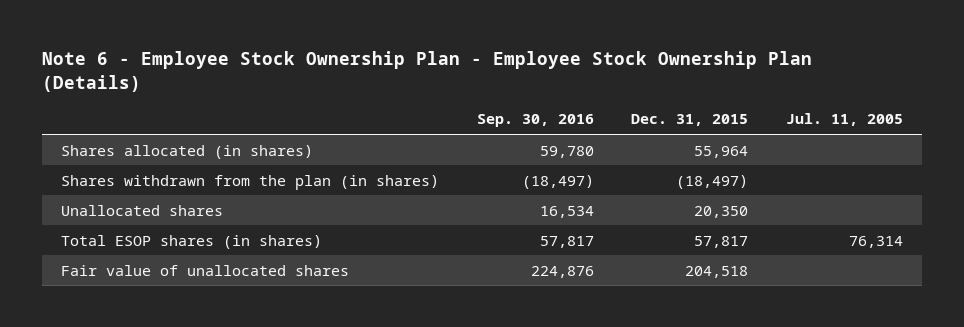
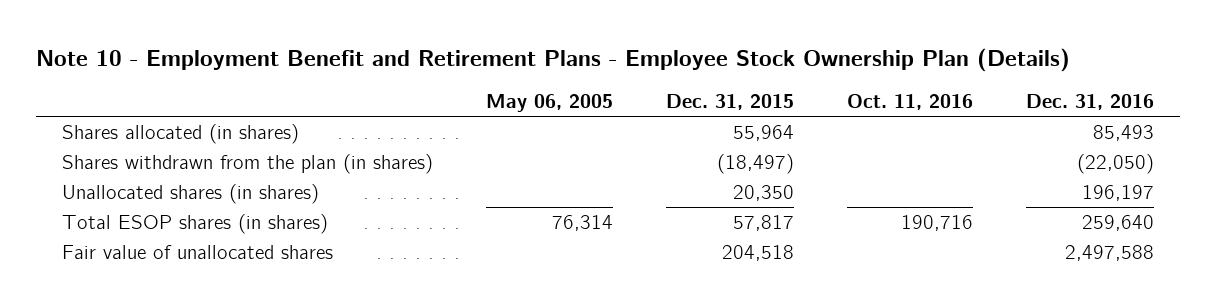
[42,51,813,92] Note 6 - Employee Stock Ownership Plan - Employee Stock Ownership Plan (Details) -> [35,48,1070,73] Note 10 - Employment Benefit and Retirement Plans - Employee Stock Ownership Plan (Details)
[476,114,594,128] Sep. 30, 2016 -> none
[785,113,903,127] Jul. 11, 2005 -> none
none -> [486,94,614,113] May 06, 2005
none -> [846,94,973,111] Oct. 11, 2016
none -> [1025,94,1154,111] Dec. 31, 2016
[60,204,223,216] Unallocated shares -> [62,183,320,204] Unallocated shares (in shares)

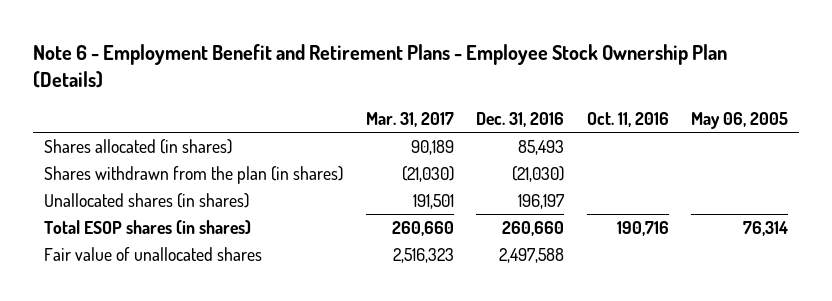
[35,48,1070,73] Note 10 - Employment Benefit and Retirement Plans - Employee Stock Ownership Plan (Details) -> [33,44,728,89] Note 6 - Employment Benefit and Retirement Plans - Employee Stock Ownership Plan (Details)
[666,94,795,111] Dec. 31, 2015 -> none
none -> [365,111,454,127] Mar. 31, 2017
[1076,153,1154,174] (22,050) -> [512,166,565,183] (21,030)
[1081,214,1154,231] 259,640 -> [502,221,565,237] 260,660

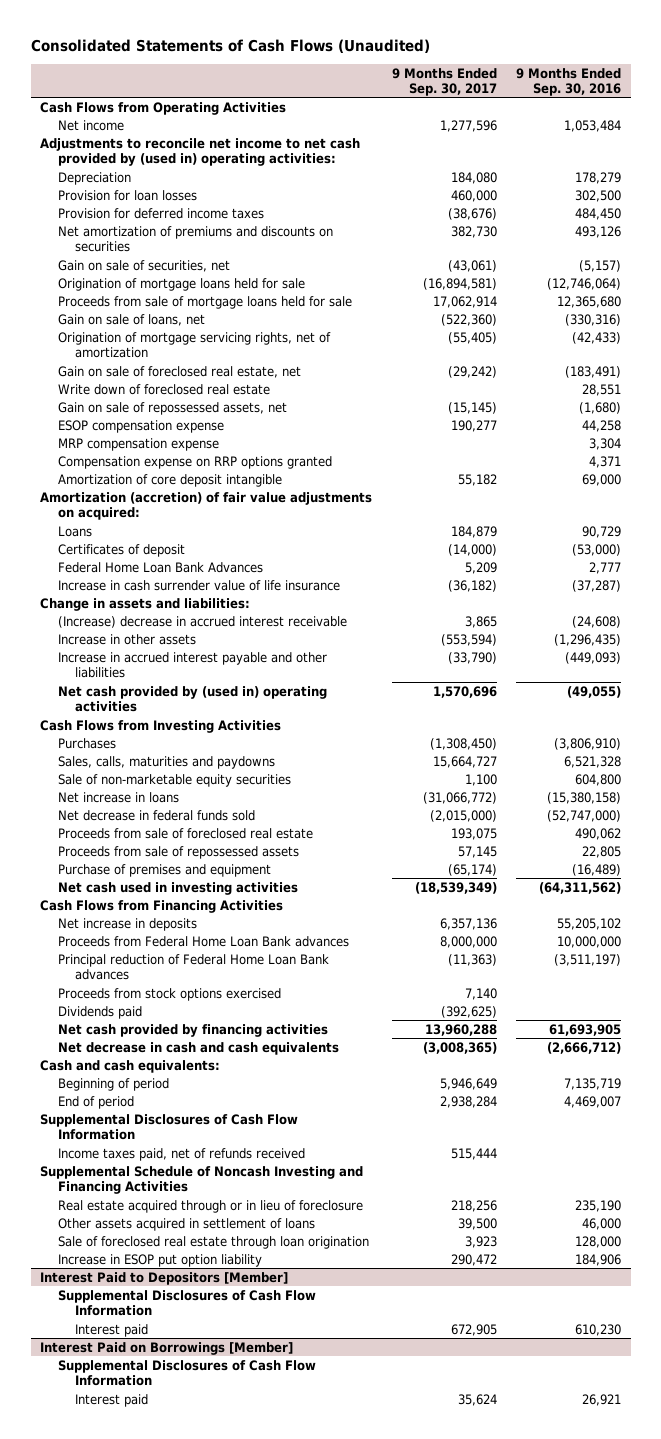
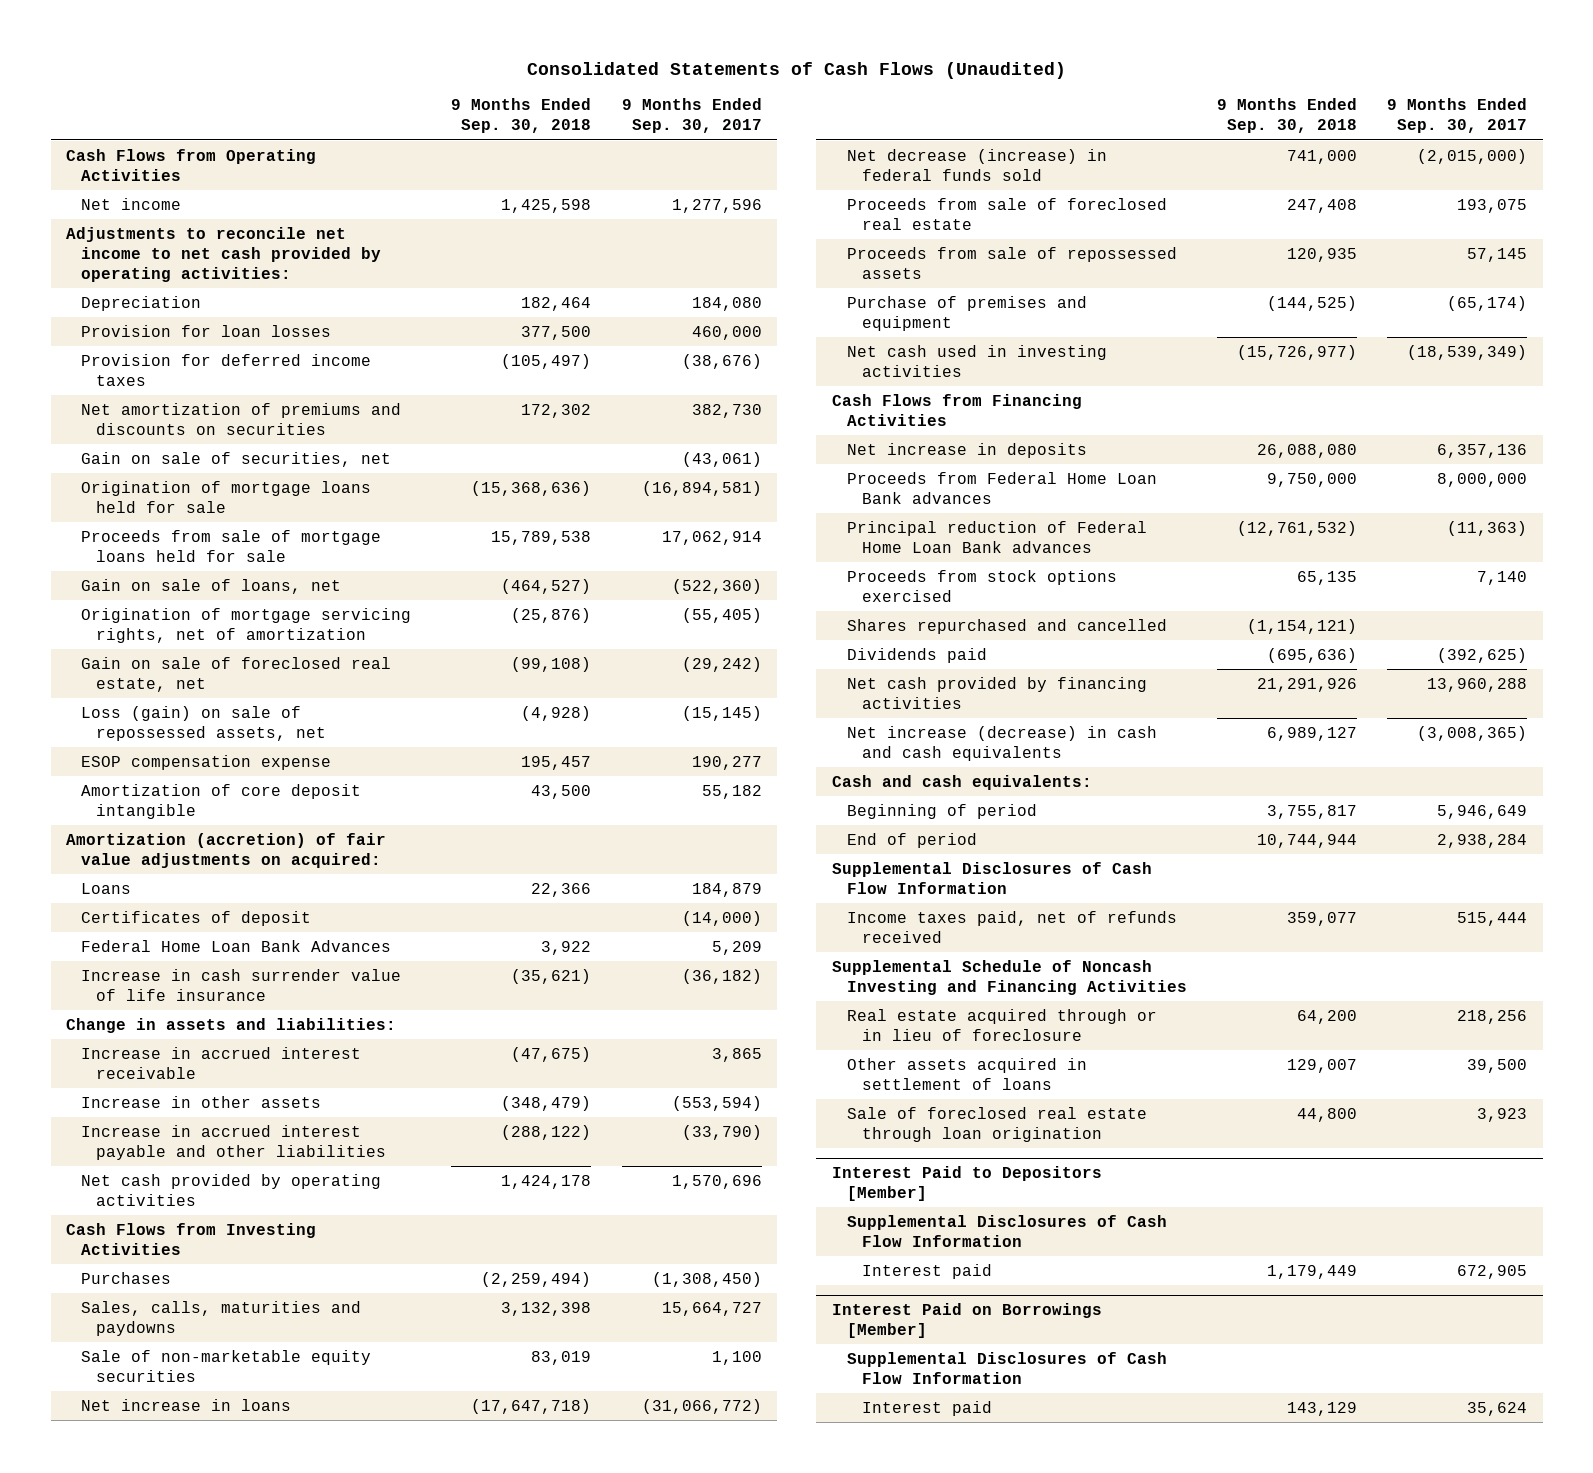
[515,67,621,96] 9 Months Ended Sep. 30, 2016 -> none
none -> [451,98,592,134] 9 Months Ended Sep. 30, 2018
[40,137,361,167] Adjustments to reconcile net income to net cash provided by (used in) operating activities: -> [65,226,381,282] Adjustments to reconcile net income to net cash provided by operating activities:
[57,383,270,395] Write down of foreclosed real estate -> none
[57,401,287,415] Gain on sale of repossessed assets, net -> [80,705,326,741] Loss (gain) on sale of repossessed assets, net
[57,437,219,451] MRP compensation expense -> none
[57,455,332,469] Compensation expense on RRP options granted -> none
[57,615,347,628] (Increase) decrease in accrued interest receivable -> [80,1046,361,1079] Increase in accrued interest receivable
[57,685,327,713] Net cash provided by (used in) operating activities -> [80,1173,381,1206] Net cash provided by operating activities
[57,809,255,821] Net decrease in federal funds sold -> [846,148,1107,181] Net decrease (increase) in federal funds sold
none -> [846,618,1167,634] Shares repurchased and cancelled
[57,1041,339,1055] Net decrease in cash and cash equivalents -> [846,725,1157,761] Net increase (decrease) in cash and cash equivalents
[57,1253,262,1267] Increase in ESOP put option liability -> none

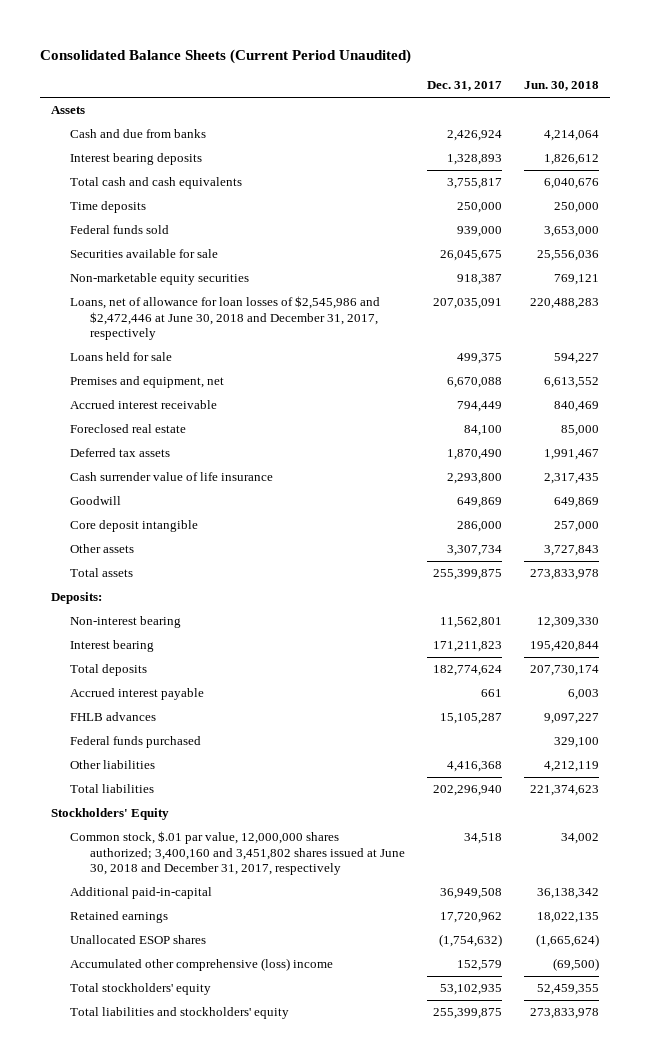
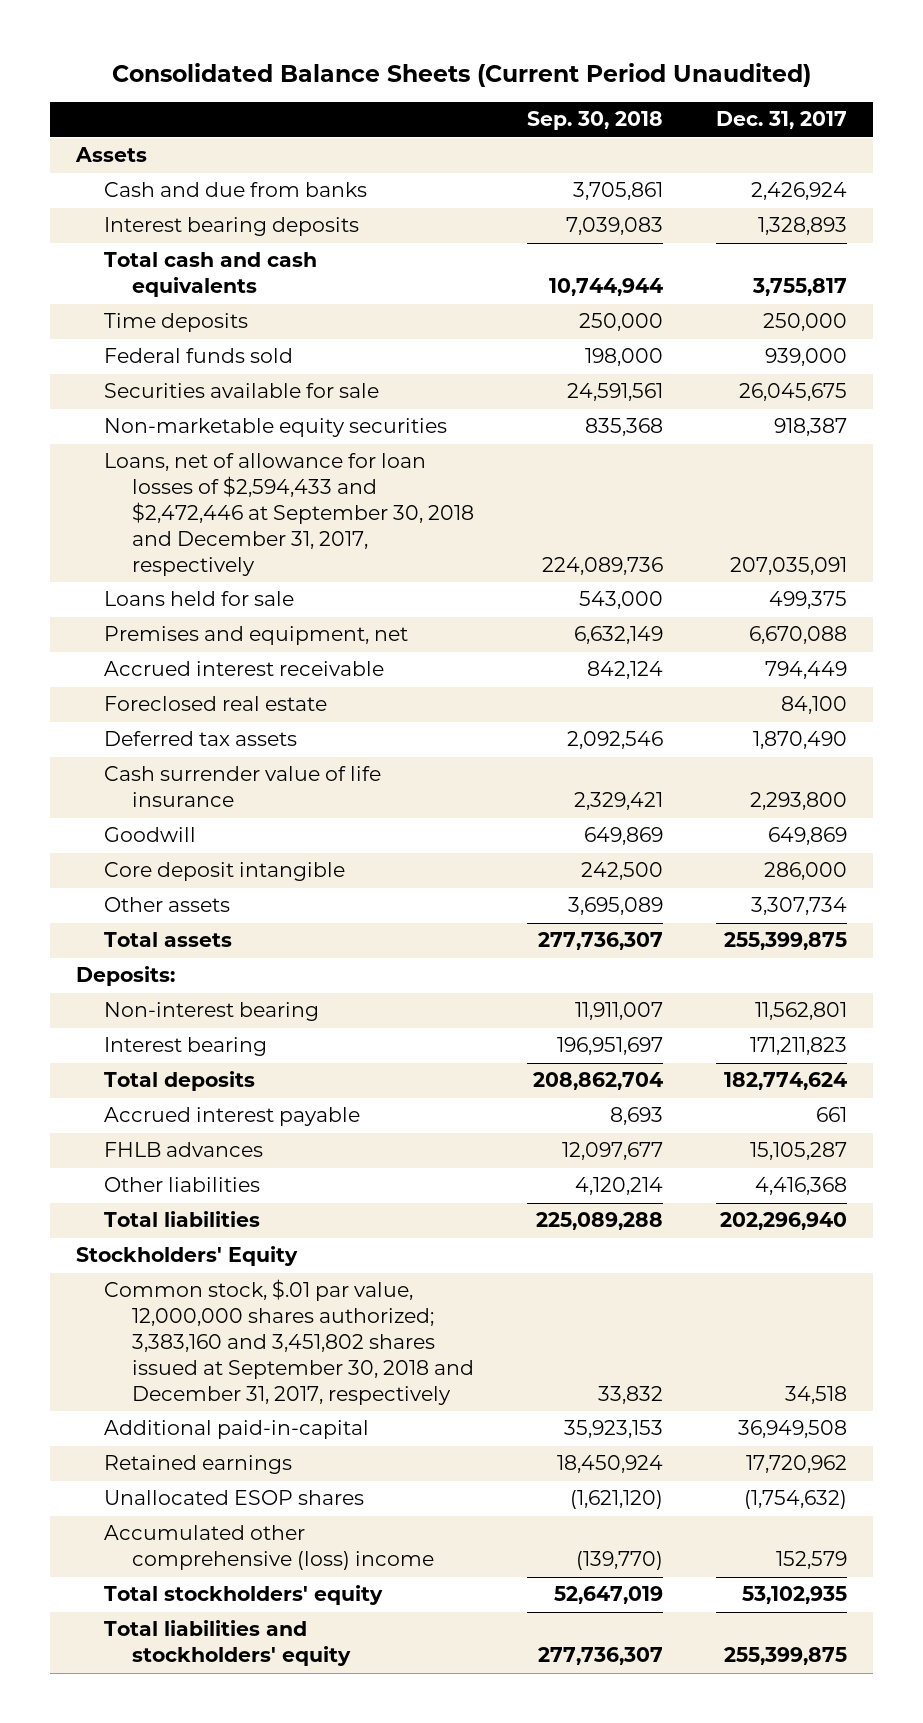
[523,81,599,92] Jun. 30, 2018 -> none
none -> [526,111,663,131] Sep. 30, 2018
[70,296,381,341] Loans, net of allowance for loan losses of $2,545,986 and $2,472,446 at June 30, 2018 and December 31, 2017, respectively -> [104,453,474,577] Loans, net of allowance for loan losses of $2,594,433 and $2,472,446 at September 30, 2018 and December 31, 2017, respectively
[70,736,202,749] Federal funds purchased -> none
[70,831,405,876] Common stock, $.01 par value, 12,000,000 shares authorized; 3,400,160 and 3,451,802 shares issued at June 30, 2018 and December 31, 2017, respectively -> [104,1279,474,1406] Common stock, $.01 par value, 12,000,000 shares authorized; 3,383,160 and 3,451,802 shares issued at September 30, 2018 and December 31, 2017, respectively

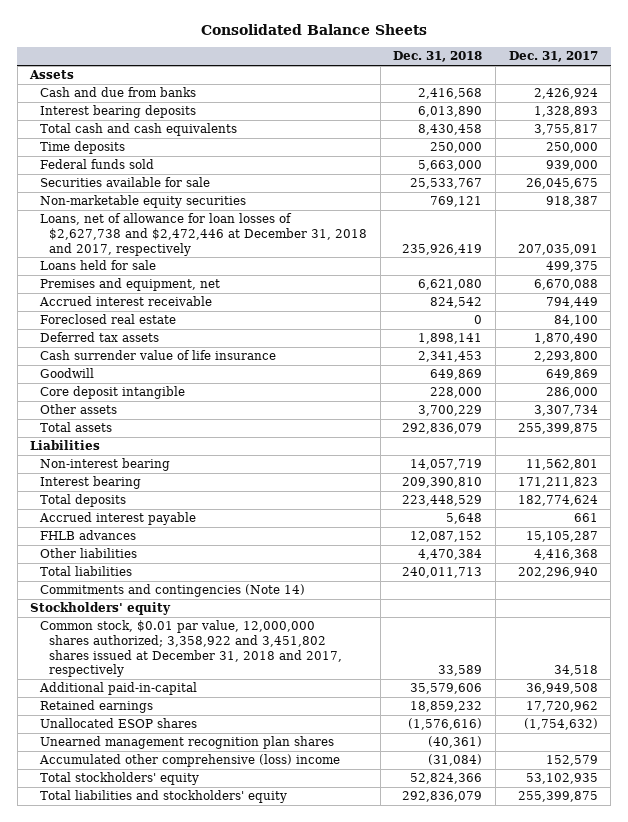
[111,62,811,87] Consolidated Balance Sheets (Current Period Unaudited) -> [200,24,427,36] Consolidated Balance Sheets
[526,111,663,131] Sep. 30, 2018 -> none
none -> [393,51,483,63] Dec. 31, 2018
[104,453,474,577] Loans, net of allowance for loan losses of $2,594,433 and $2,472,446 at September 30, 2018 and December 31, 2017, respectively -> [39,213,367,256] Loans, net of allowance for loan losses of $2,627,738 and $2,472,446 at December 31, 2018 and 2017, respectively
[76,966,176,987] Deposits: -> none
none -> [30,440,101,451] Liabilities
none -> [39,584,305,598] Commitments and contingencies (Note 14)
[76,1246,299,1267] Stockholders' Equity -> [30,602,172,616] Stockholders' equity
[104,1279,474,1406] Common stock, $.01 par value, 12,000,000 shares authorized; 3,383,160 and 3,451,802 shares issued at September 30, 2018 and December 31, 2017, respectively -> [39,620,342,678] Common stock, $0.01 par value, 12,000,000 shares authorized; 3,358,922 and 3,451,802 shares issued at December 31, 2018 and 2017, respectively
none -> [39,736,334,750] Unearned management recognition plan shares

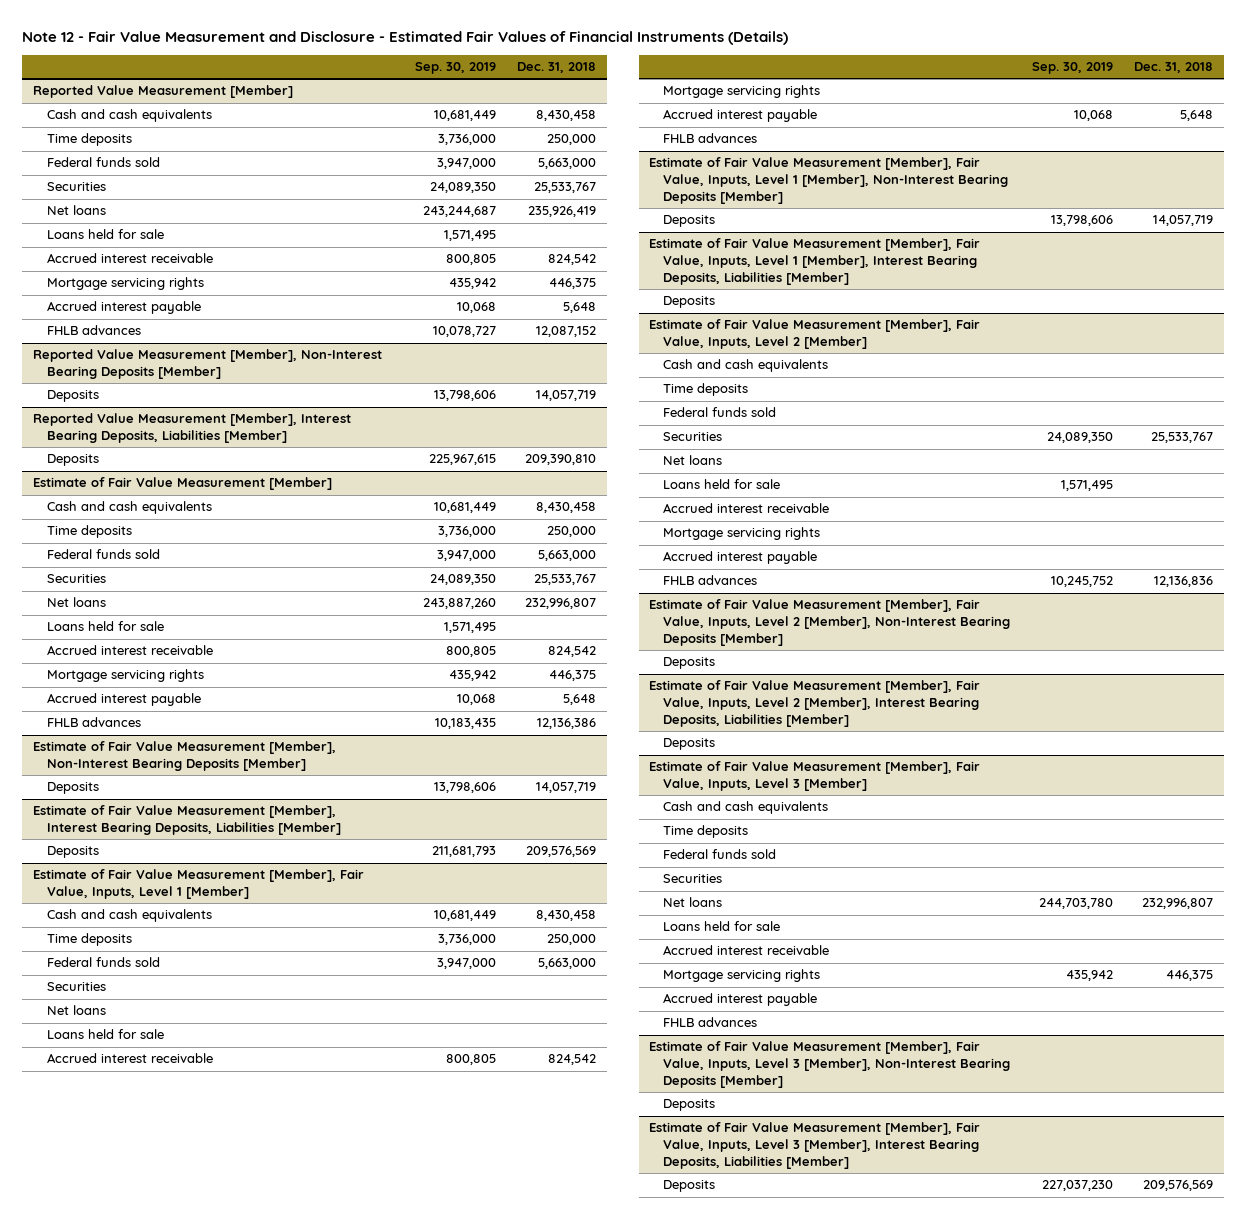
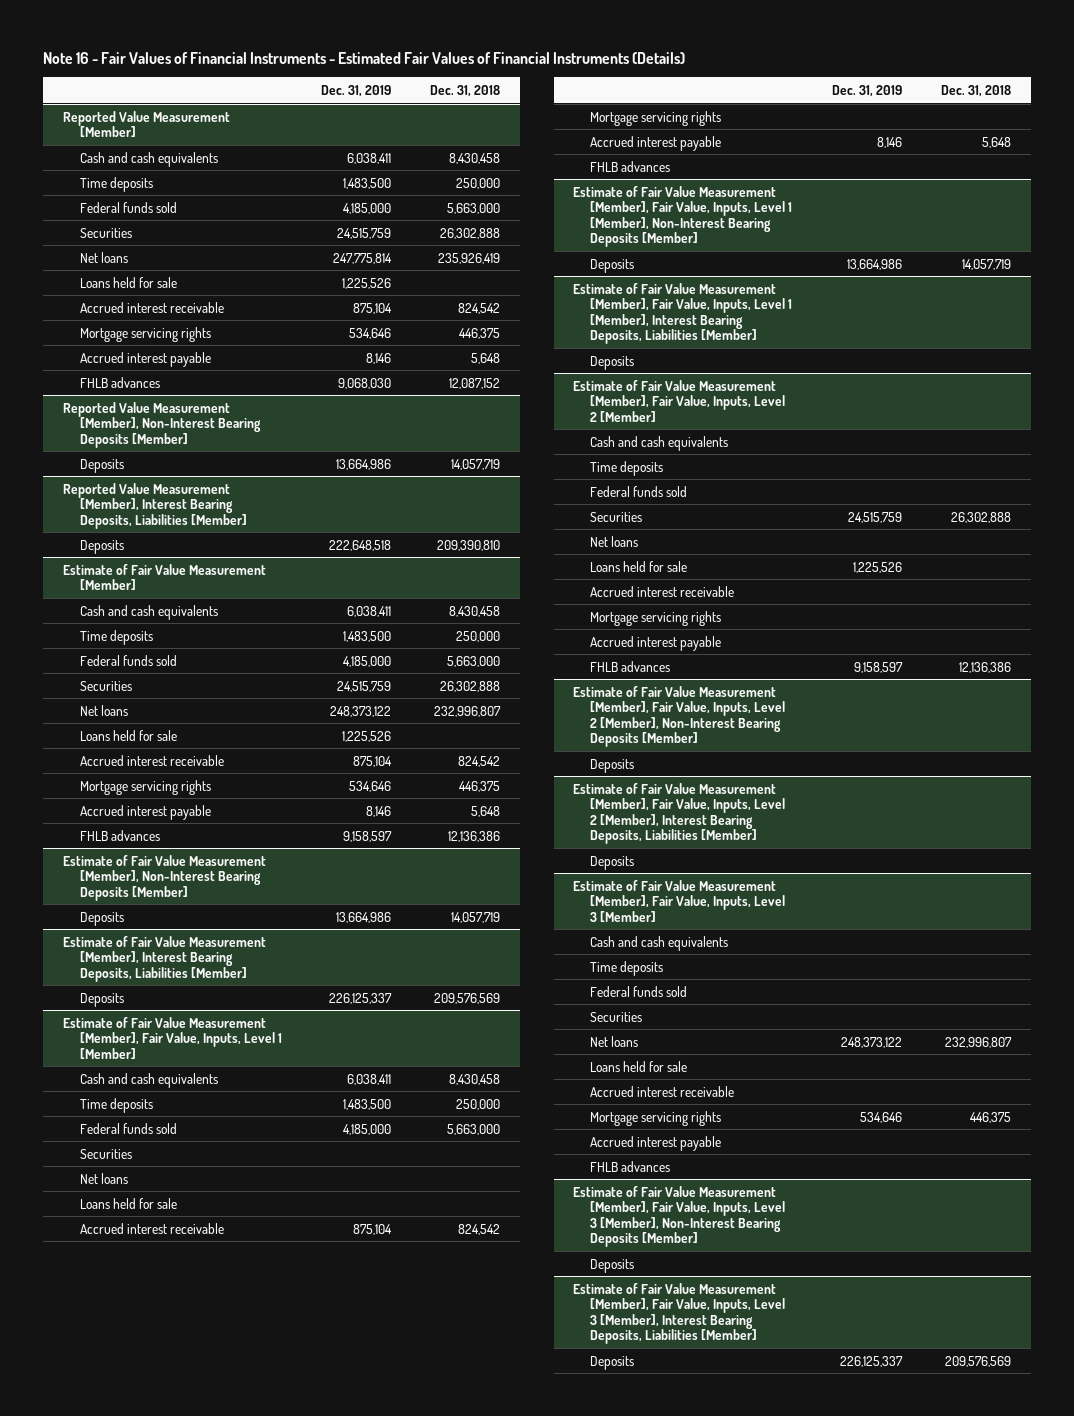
[21,30,788,45] Note 12 - Fair Value Measurement and Disclosure - Estimated Fair Values of Financial Instruments (Details) -> [43,52,686,65] Note 16 - Fair Values of Financial Instruments - Estimated Fair Values of Financial Instruments (Details)
[414,62,496,75] Sep. 30, 2019 -> none
none -> [321,84,392,97] Dec. 31, 2019
[534,182,597,194] 25,533,767 -> [440,227,501,239] 26,302,888
[534,574,597,586] 25,533,767 -> [440,680,501,692] 26,302,888
[1150,432,1213,444] 25,533,767 -> [950,511,1011,523] 26,302,888
[1153,576,1213,588] 12,136,836 -> [958,661,1011,673] 12,136,386

